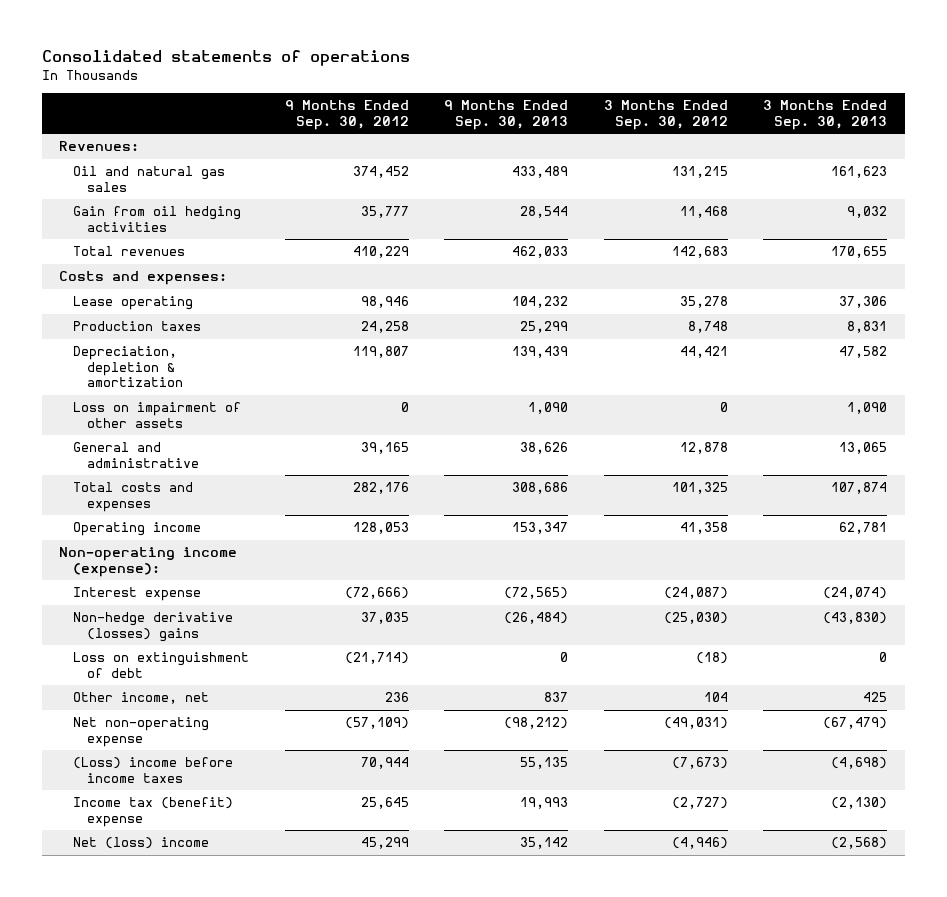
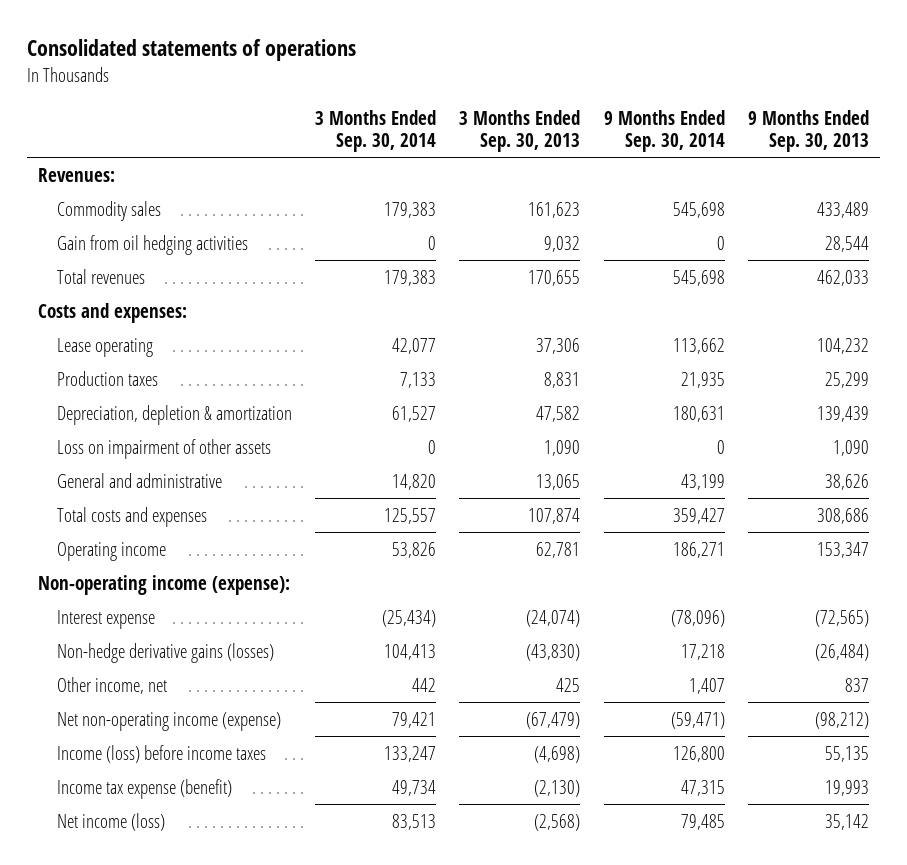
[284,100,409,130] 9 Months Ended Sep. 30, 2012 -> none
[603,100,728,130] 3 Months Ended Sep. 30, 2012 -> none
none -> [315,109,437,153] 3 Months Ended Sep. 30, 2014
none -> [603,109,725,153] 9 Months Ended Sep. 30, 2014
[73,166,226,192] Oil and natural gas sales -> [57,200,162,221] Commodity sales
[73,652,250,678] Loss on extinguishment of debt -> none
[73,612,234,642] Non-hedge derivative (losses) gains -> [57,642,275,663] Non-hedge derivative gains (losses)
[73,717,210,747] Net non-operating expense -> [57,711,282,731] Net non-operating income (expense)
[73,757,234,783] (Loss) income before income taxes -> [57,744,267,763] Income (loss) before income taxes
[73,797,234,827] Income tax (benefit) expense -> [57,778,233,799] Income tax expense (benefit)
[73,837,210,850] Net (loss) income -> [57,812,166,831] Net income (loss)

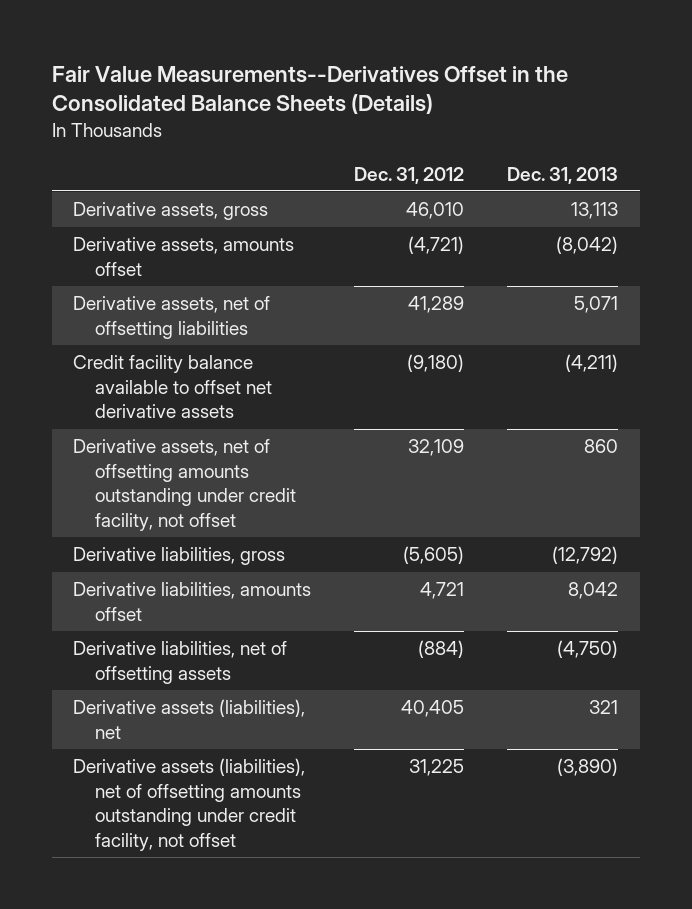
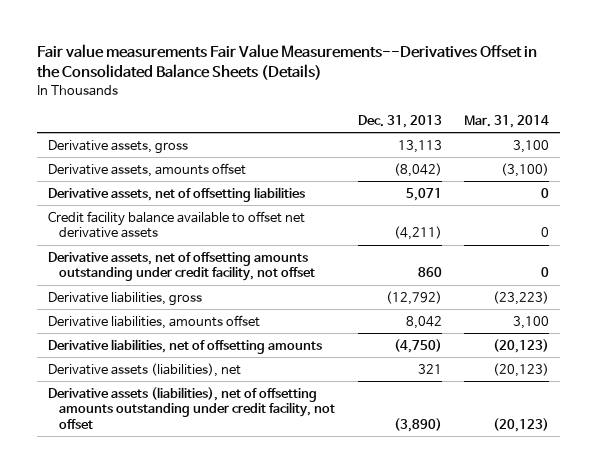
[51,65,568,115] Fair Value Measurements--Derivatives Offset in the Consolidated Balance Sheets (Details) -> [37,44,538,81] Fair value measurements Fair Value Measurements--Derivatives Offset in the Consolidated Balance Sheets (Details)
[354,166,465,184] Dec. 31, 2012 -> none
none -> [463,114,549,128] Mar. 31, 2014
[73,641,288,684] Derivative liabilities, net of offsetting assets -> [48,338,323,354] Derivative liabilities, net of offsetting amounts

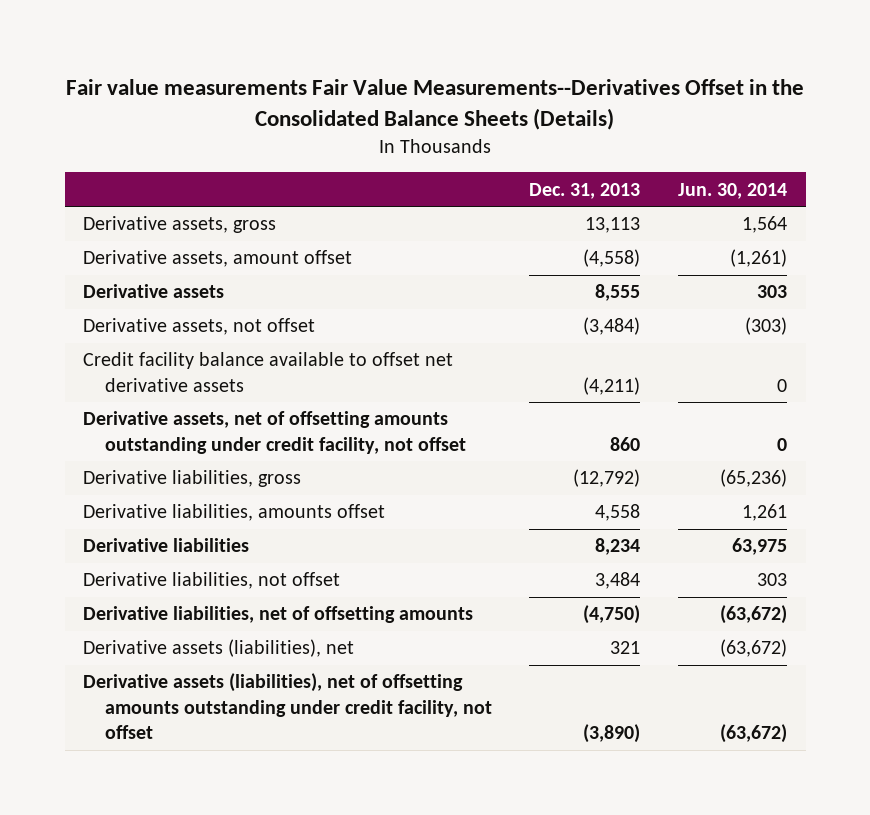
[463,114,549,128] Mar. 31, 2014 -> none
none -> [677,182,787,199] Jun. 30, 2014
[48,186,306,202] Derivative assets, net of offsetting liabilities -> none
[48,162,247,177] Derivative assets, amounts offset -> [83,250,353,268] Derivative assets, amount offset
[393,162,442,177] (8,042) -> [583,249,641,268] (4,558)
none -> [83,284,225,299] Derivative assets
none -> [83,318,316,336] Derivative assets, not offset
[405,315,442,329] 8,042 -> [595,504,641,522] 4,558
none -> [83,538,250,553] Derivative liabilities
none -> [83,572,341,590] Derivative liabilities, not offset

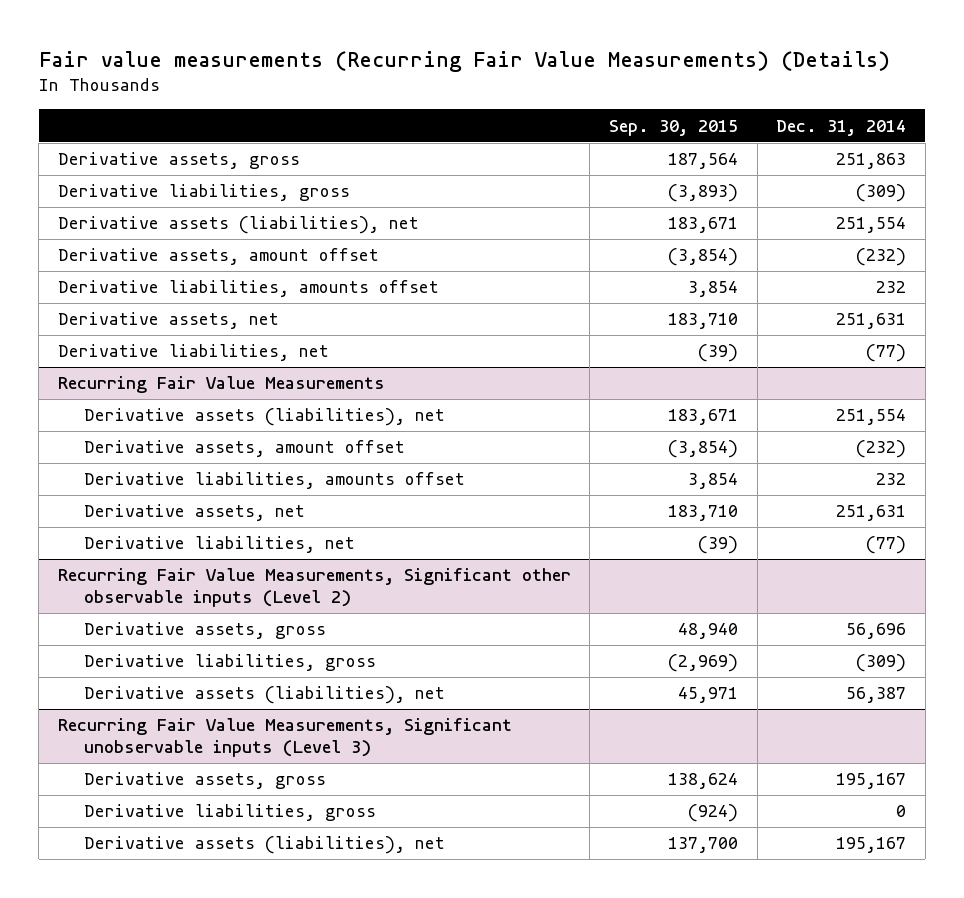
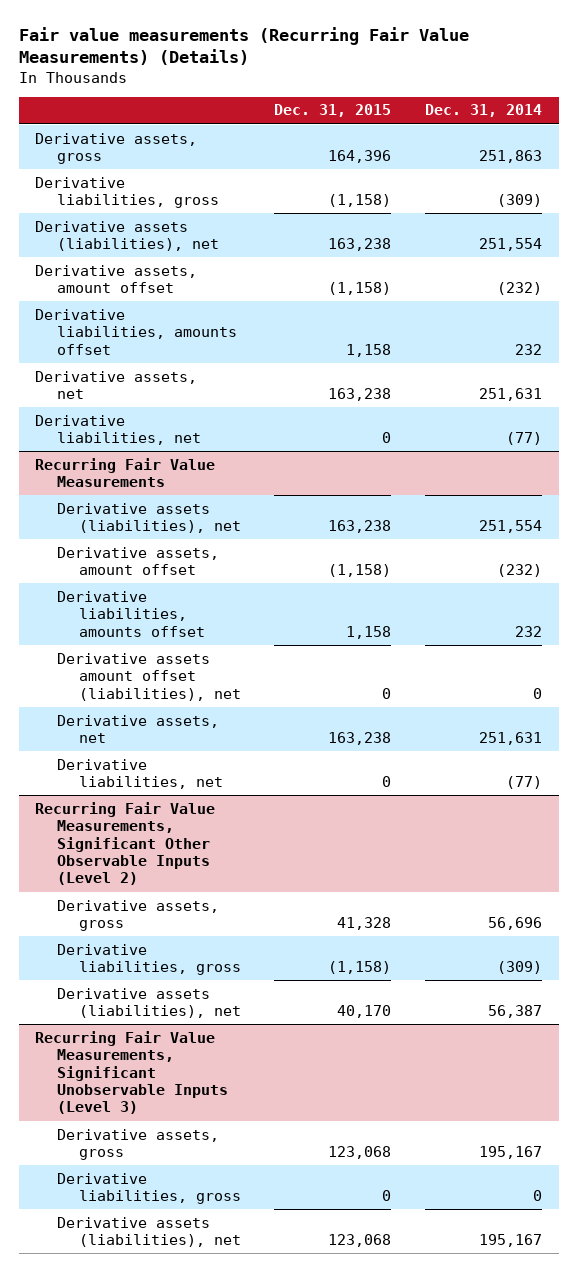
[608,119,738,136] Sep. 30, 2015 -> none
none -> [274,104,392,118] Dec. 31, 2015
none -> [57,652,241,701] Derivative assets amount offset (liabilities), net
[57,568,571,607] Recurring Fair Value Measurements, Significant other observable inputs (Level 2) -> [35,801,216,886] Recurring Fair Value Measurements, Significant Other Observable Inputs (Level 2)
[57,718,512,757] Recurring Fair Value Measurements, Significant unobservable inputs (Level 3) -> [35,1030,229,1115] Recurring Fair Value Measurements, Significant Unobservable Inputs (Level 3)

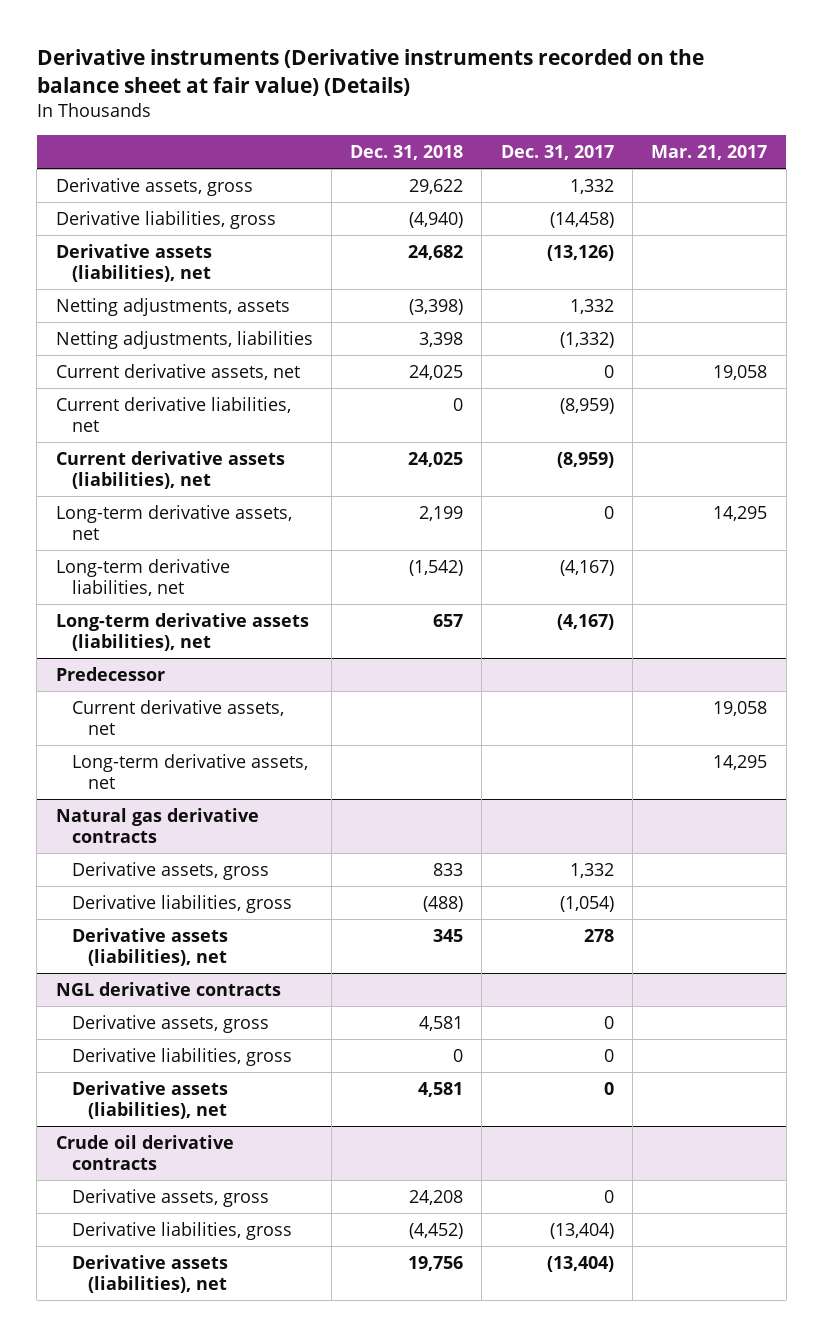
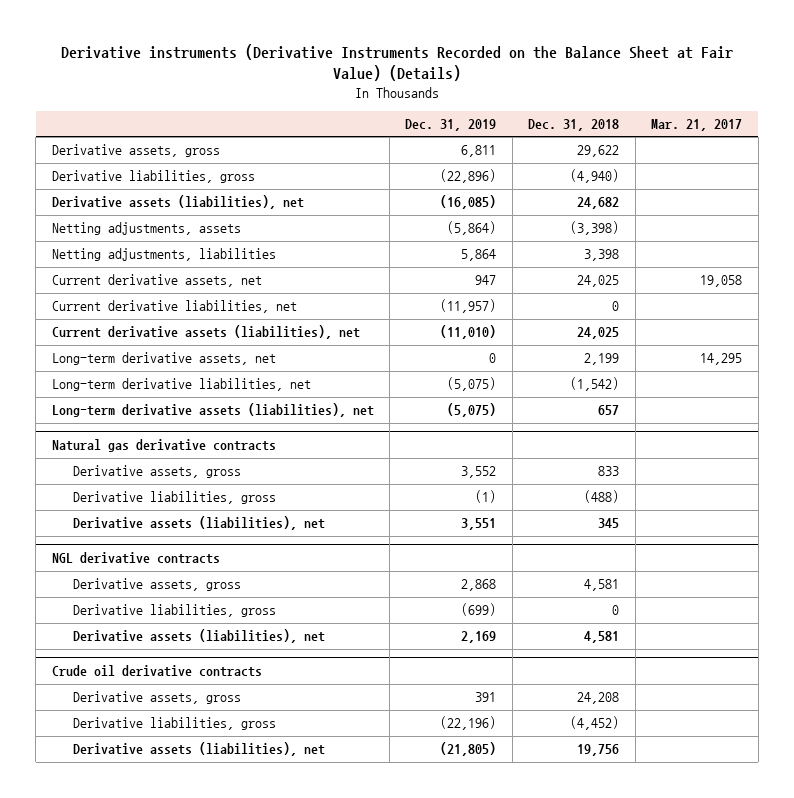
[36,48,704,96] Derivative instruments (Derivative instruments recorded on the balance sheet at fair value) (Details) -> [60,43,733,82] Derivative instruments (Derivative Instruments Recorded on the Balance Sheet at Fair Value) (Details)
[500,145,614,161] Dec. 31, 2017 -> none
none -> [405,119,497,132] Dec. 31, 2019
[55,666,165,681] Predecessor -> none
[71,699,284,735] Current derivative assets, net -> none
[71,753,308,789] Long-term derivative assets, net -> none

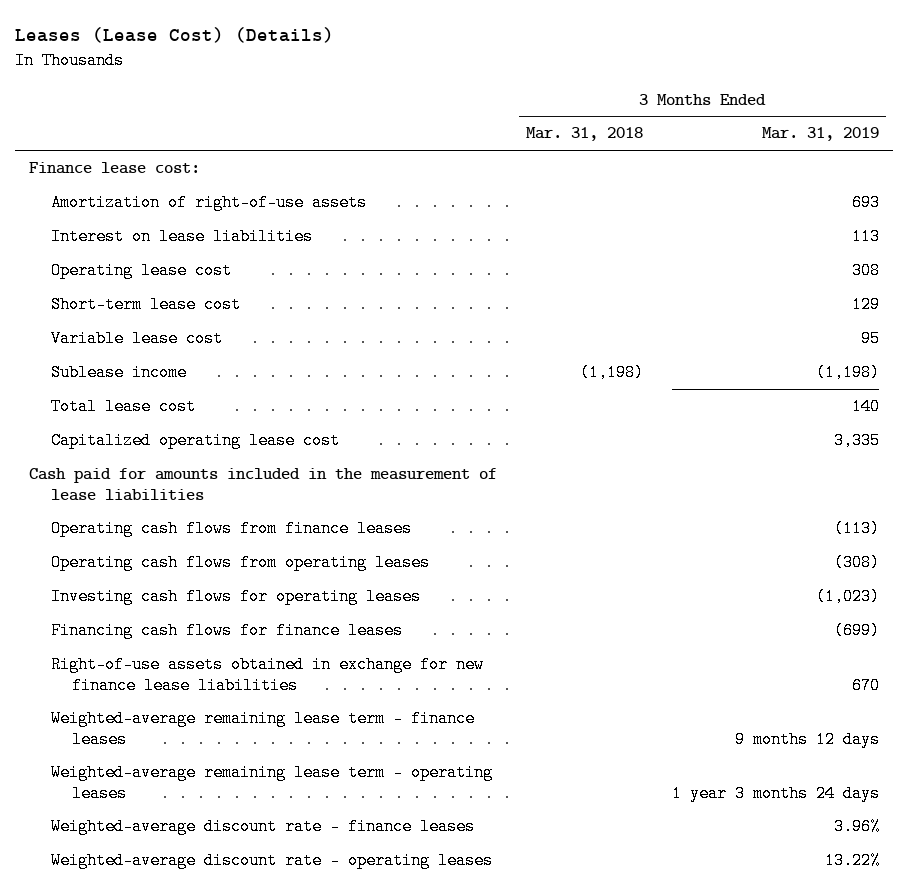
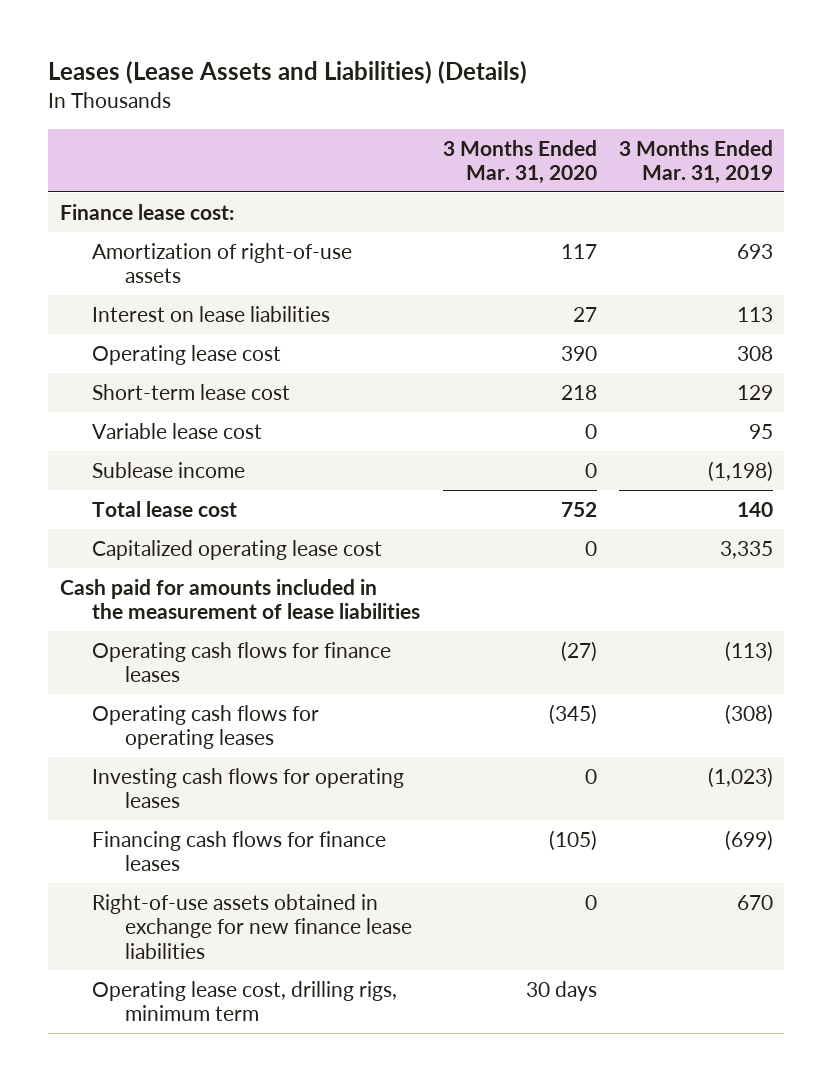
[14,27,334,44] Leases (Lease Cost) (Details) -> [48,61,528,85] Leases (Lease Assets and Liabilities) (Details)
[525,127,643,142] Mar. 31, 2018 -> none
none -> [442,139,597,185] 3 Months Ended Mar. 31, 2020
[50,520,412,538] Operating cash flows from finance leases -> [92,641,392,683] Operating cash flows for finance leases
[50,554,430,572] Operating cash flows from operating leases -> [92,704,320,750] Operating cash flows for operating leases
[50,710,475,748] Weighted-average remaining lease term - finance leases -> none
[50,764,493,802] Weighted-average remaining lease term - operating leases -> none
[50,818,475,836] Weighted-average discount rate - finance leases -> none
[50,852,493,870] Weighted-average discount rate - operating leases -> none
none -> [92,980,398,1022] Operating lease cost, drilling rigs, minimum term

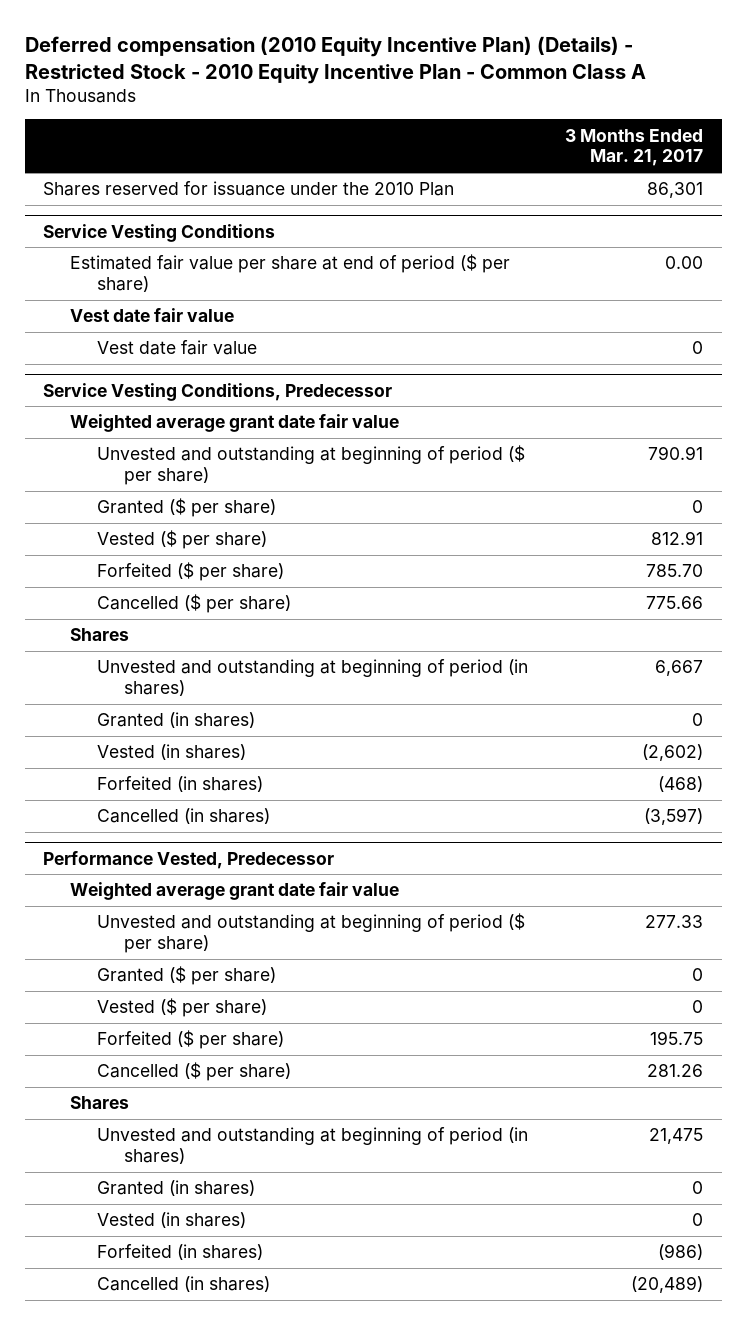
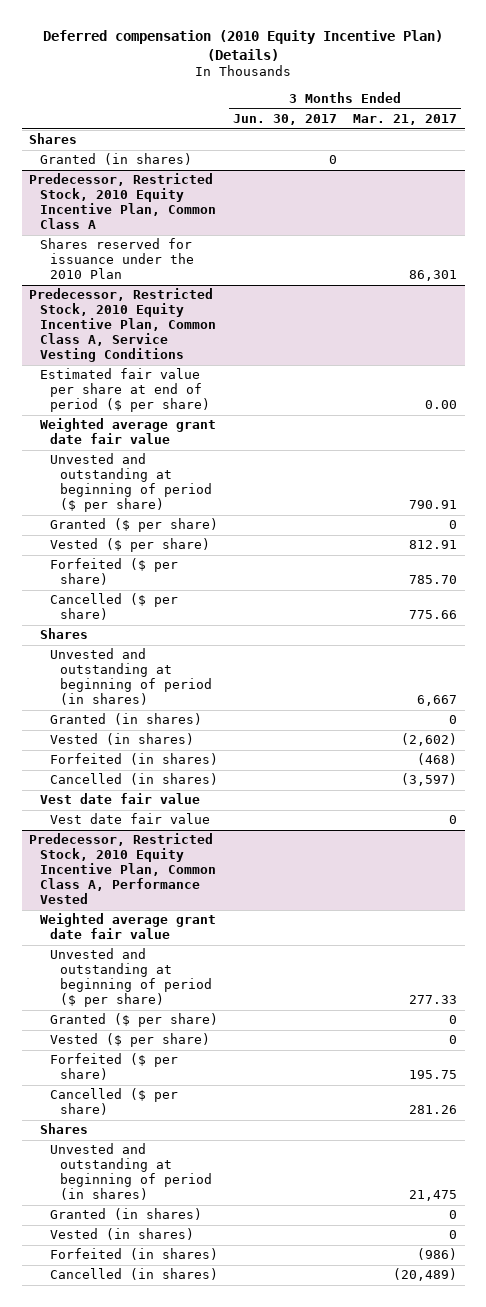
[24,35,646,84] Deferred compensation (2010 Equity Incentive Plan) (Details) - Restricted Stock - 2010 Equity Incentive Plan - Common Class A -> [43,29,444,61] Deferred compensation (2010 Equity Incentive Plan) (Details)
none -> [233,114,338,126] Jun. 30, 2017
none -> [29,133,78,145] Shares
none -> [39,153,192,166] Granted (in shares)
none -> [29,173,216,230] Predecessor, Restricted Stock, 2010 Equity Incentive Plan, Common Class A
[43,223,276,242] Service Vesting Conditions -> none
none -> [29,288,216,363] Predecessor, Restricted Stock, 2010 Equity Incentive Plan, Common Class A, Service Vesting Conditions
[70,308,235,323] Vest date fair value -> none
[97,340,258,356] Vest date fair value -> none
[43,382,393,401] Service Vesting Conditions, Predecessor -> none
[43,850,335,869] Performance Vested, Predecessor -> none
none -> [39,793,200,805] Vest date fair value
none -> [49,813,210,825] Vest date fair value
none -> [29,833,216,905] Predecessor, Restricted Stock, 2010 Equity Incentive Plan, Common Class A, Performance Vested

